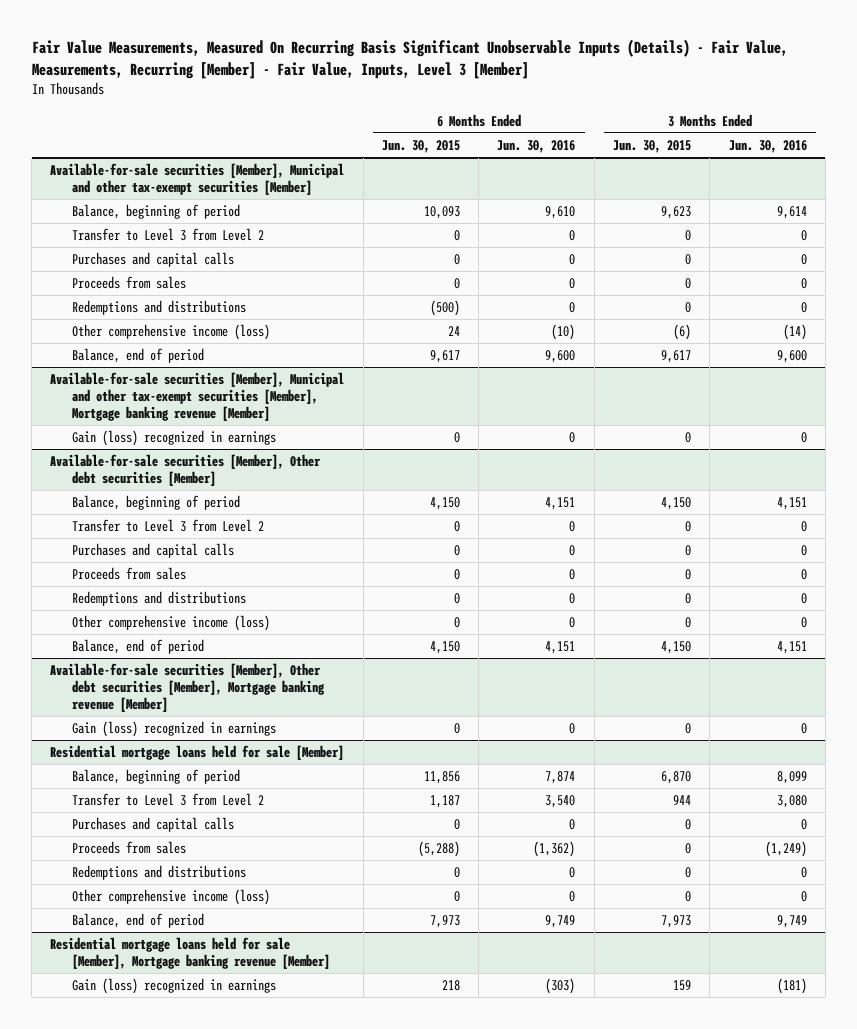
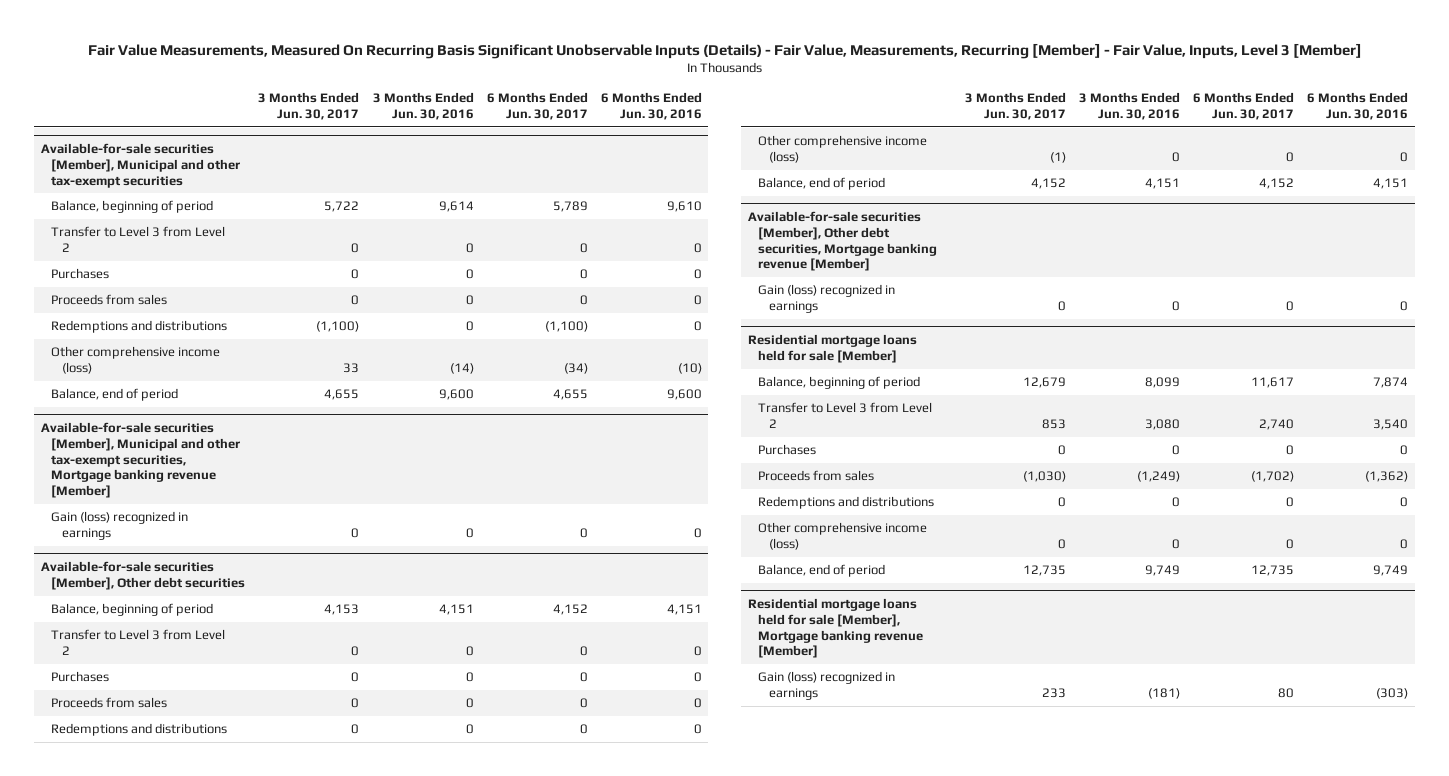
[381,139,460,153] Jun. 30, 2015 -> none
[613,139,692,153] Jun. 30, 2015 -> none
none -> [258,92,360,121] 3 Months Ended Jun. 30, 2017
none -> [486,92,588,121] 6 Months Ended Jun. 30, 2017
[50,163,345,196] Available-for-sale securities [Member], Municipal and other tax-exempt securities [Member] -> [40,143,241,188] Available-for-sale securities [Member], Municipal and other tax-exempt securities
[71,252,234,268] Purchases and capital calls -> [51,268,110,280] Purchases
[50,372,345,421] Available-for-sale securities [Member], Municipal and other tax-exempt securities [Member], Mortgage banking revenue [Member] -> [40,422,241,499] Available-for-sale securities [Member], Municipal and other tax-exempt securities, Mortgage banking revenue [Member]
[50,454,322,487] Available-for-sale securities [Member], Other debt securities [Member] -> [40,561,246,590] Available-for-sale securities [Member], Other debt securities
[71,543,234,559] Purchases and capital calls -> [51,671,110,683] Purchases
[50,663,325,712] Available-for-sale securities [Member], Other debt securities [Member], Mortgage banking revenue [Member] -> [747,211,938,272] Available-for-sale securities [Member], Other debt securities, Mortgage banking revenue [Member]
[71,817,234,833] Purchases and capital calls -> [758,444,817,456] Purchases

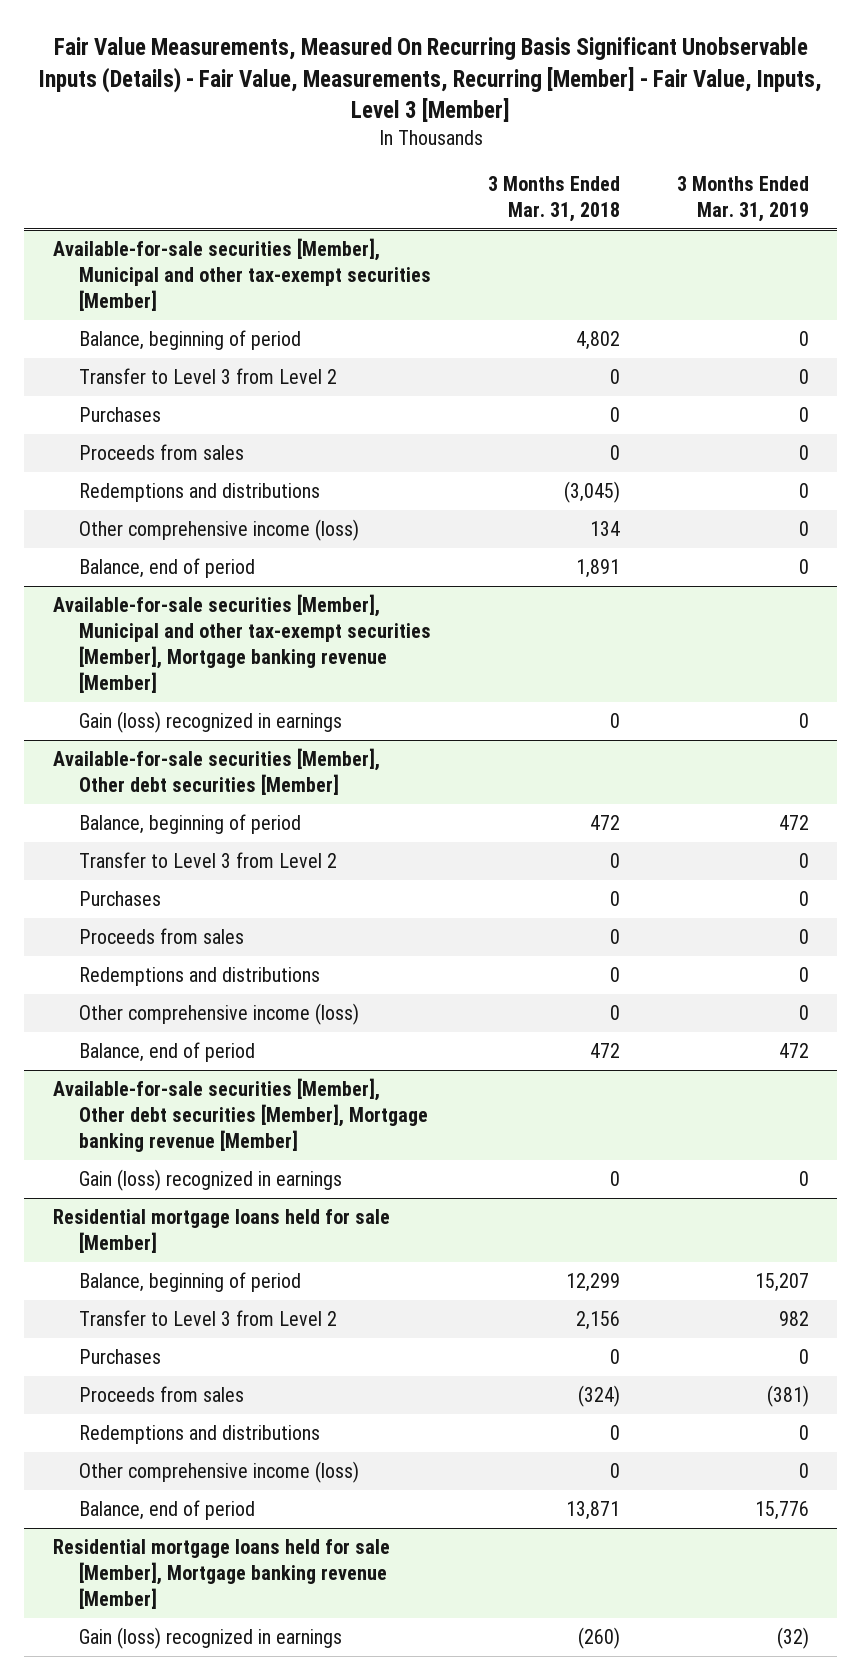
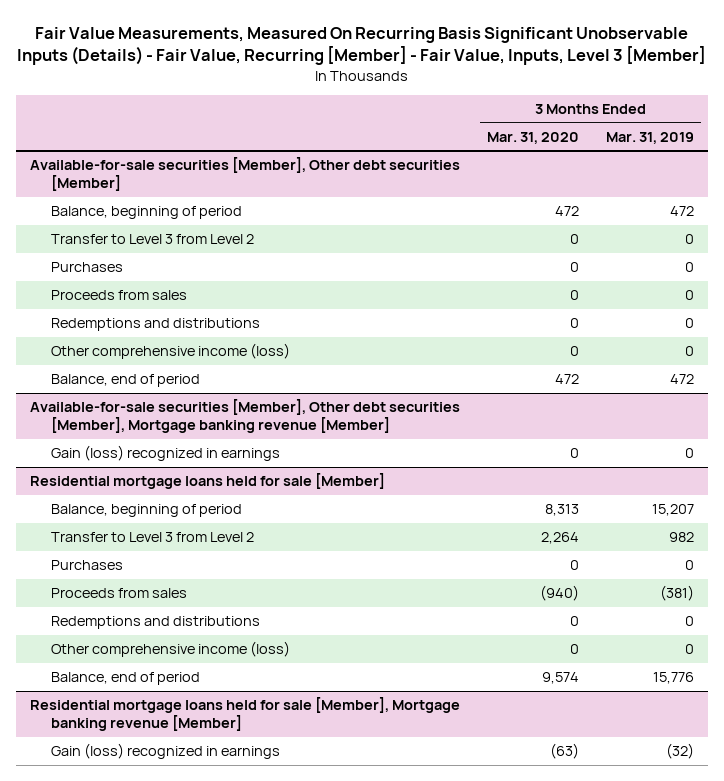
[38,37,822,122] Fair Value Measurements, Measured On Recurring Basis Significant Unobservable Inputs (Details) - Fair Value, Measurements, Recurring [Member] - Fair Value, Inputs, Level 3 [Member] -> [17,26,707,66] Fair Value Measurements, Measured On Recurring Basis Significant Unobservable Inputs (Details) - Fair Value, Recurring [Member] - Fair Value, Inputs, Level 3 [Member]
[487,176,620,223] 3 Months Ended Mar. 31, 2018 -> none
none -> [487,131,580,144] Mar. 31, 2020
[52,238,432,312] Available-for-sale securities [Member], Municipal and other tax-exempt securities [Member] -> none
[79,330,302,351] Balance, beginning of period -> none
[79,368,338,385] Transfer to Level 3 from Level 2 -> none
[79,407,162,423] Purchases -> none
[79,444,245,461] Proceeds from sales -> none
[79,483,321,503] Redemptions and distributions -> none
[79,519,360,542] Other comprehensive income (loss) -> none
[79,558,256,579] Balance, end of period -> none
[52,594,432,694] Available-for-sale securities [Member], Municipal and other tax-exempt securities [Member], Mortgage banking revenue [Member] -> none
[79,711,343,734] Gain (loss) recognized in earnings -> none

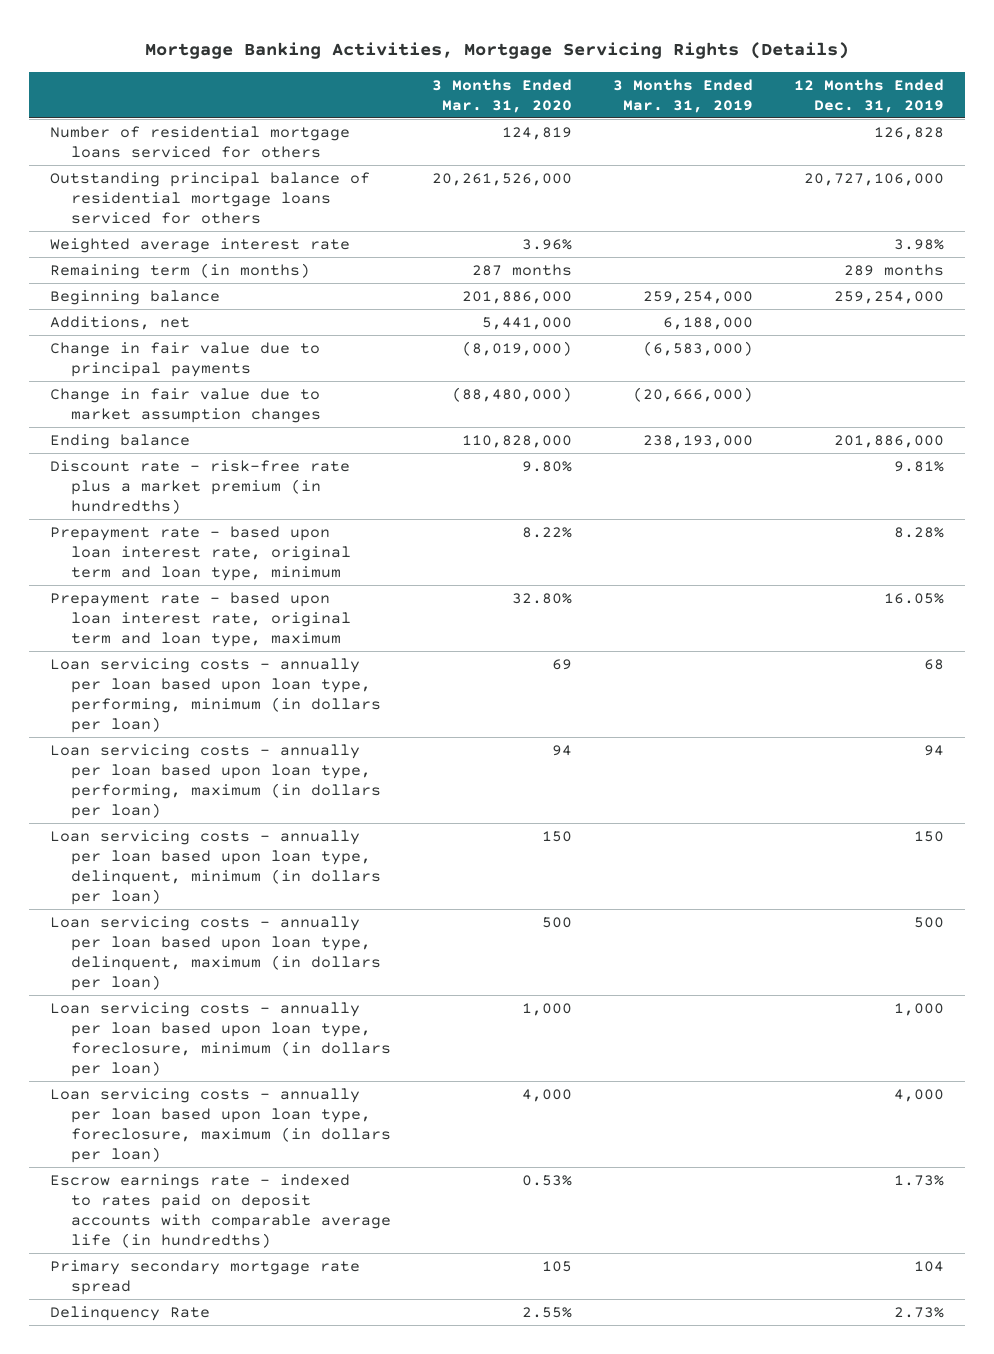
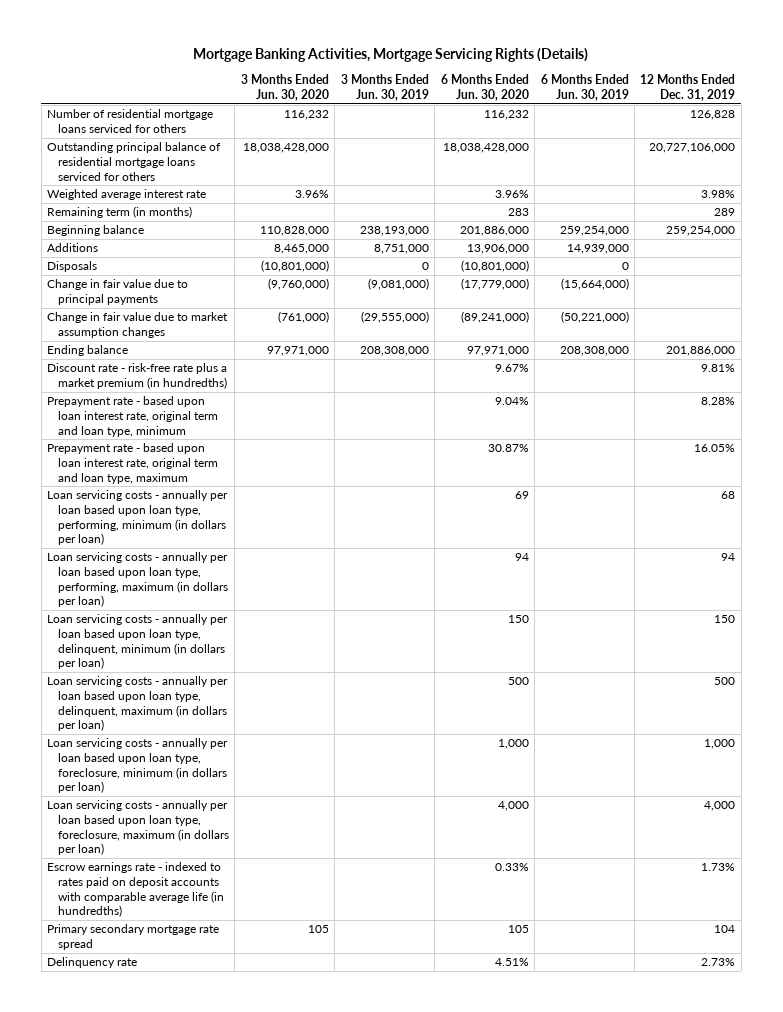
[432,78,573,113] 3 Months Ended Mar. 31, 2020 -> none
[613,78,754,113] 3 Months Ended Mar. 31, 2019 -> none
none -> [240,74,329,102] 3 Months Ended Jun. 30, 2020
none -> [340,74,429,102] 3 Months Ended Jun. 30, 2019
none -> [440,74,529,102] 6 Months Ended Jun. 30, 2020
none -> [540,74,629,102] 6 Months Ended Jun. 30, 2019
[844,263,945,276] 289 months -> [714,208,736,217] 289
[49,315,190,330] Additions, net -> [47,243,99,253] Additions
none -> [47,261,98,273] Disposals
[49,1305,210,1321] Delinquency Rate -> [47,957,138,969] Delinquency rate

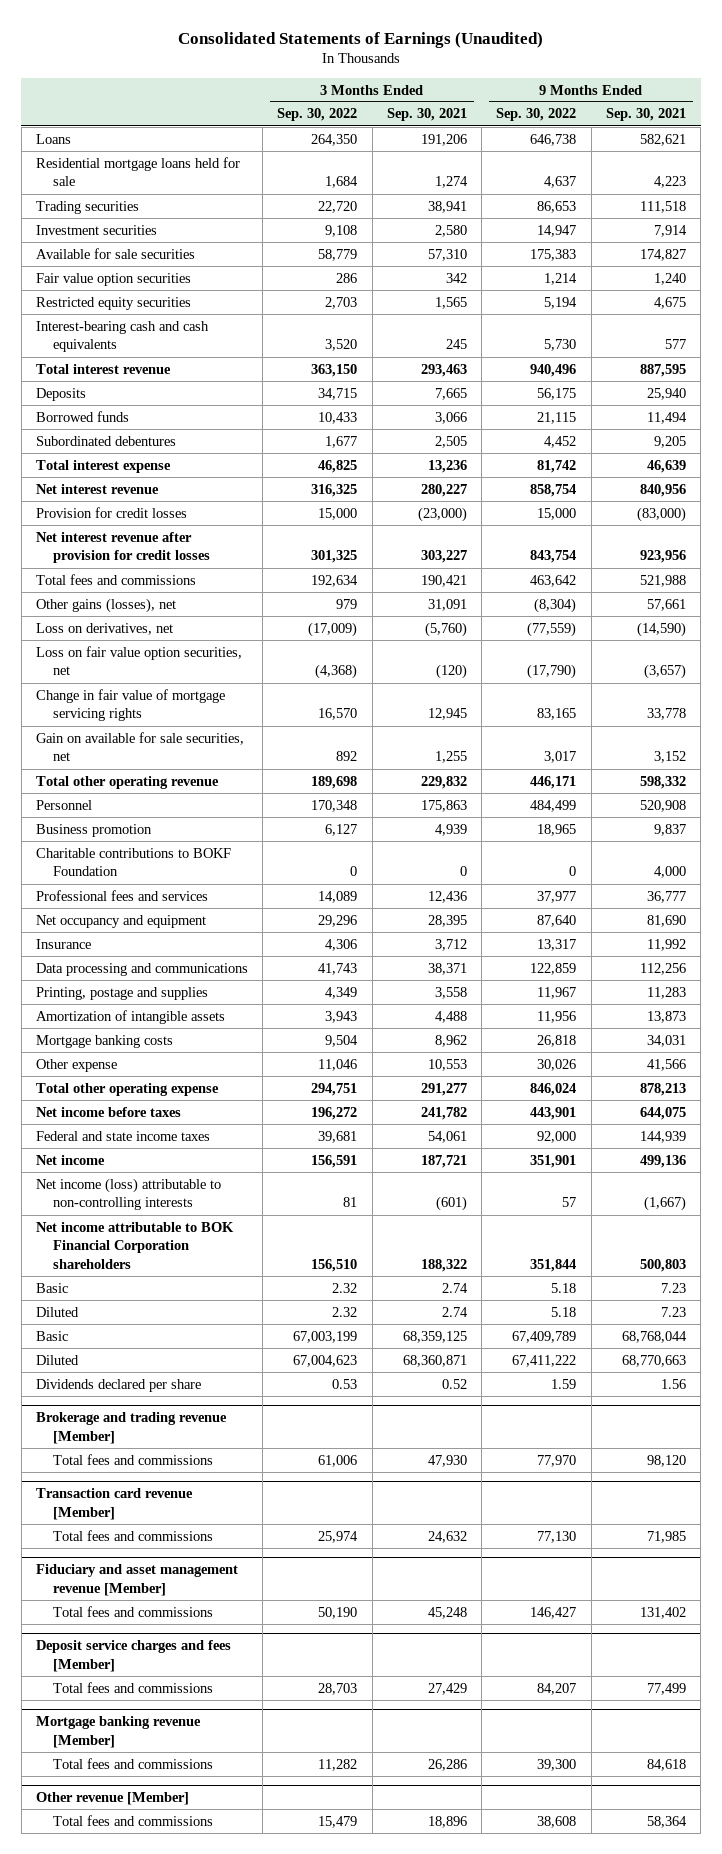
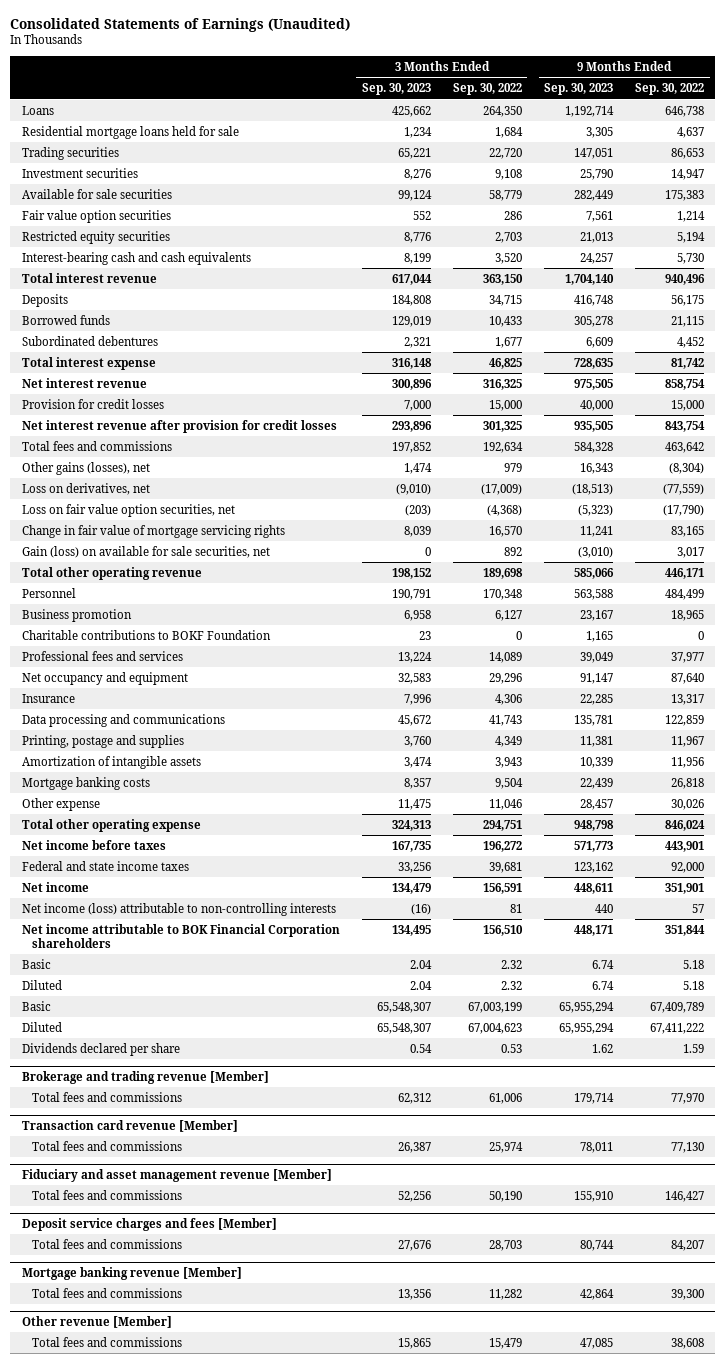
[386,108,467,122] Sep. 30, 2021 -> none
[605,108,686,122] Sep. 30, 2021 -> none
none -> [361,83,431,96] Sep. 30, 2023
none -> [544,83,614,96] Sep. 30, 2023
[35,731,244,762] Gain on available for sale securities, net -> [21,545,270,558] Gain (loss) on available for sale securities, net

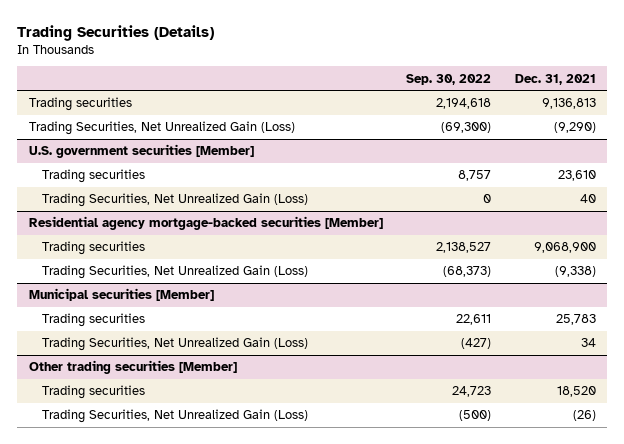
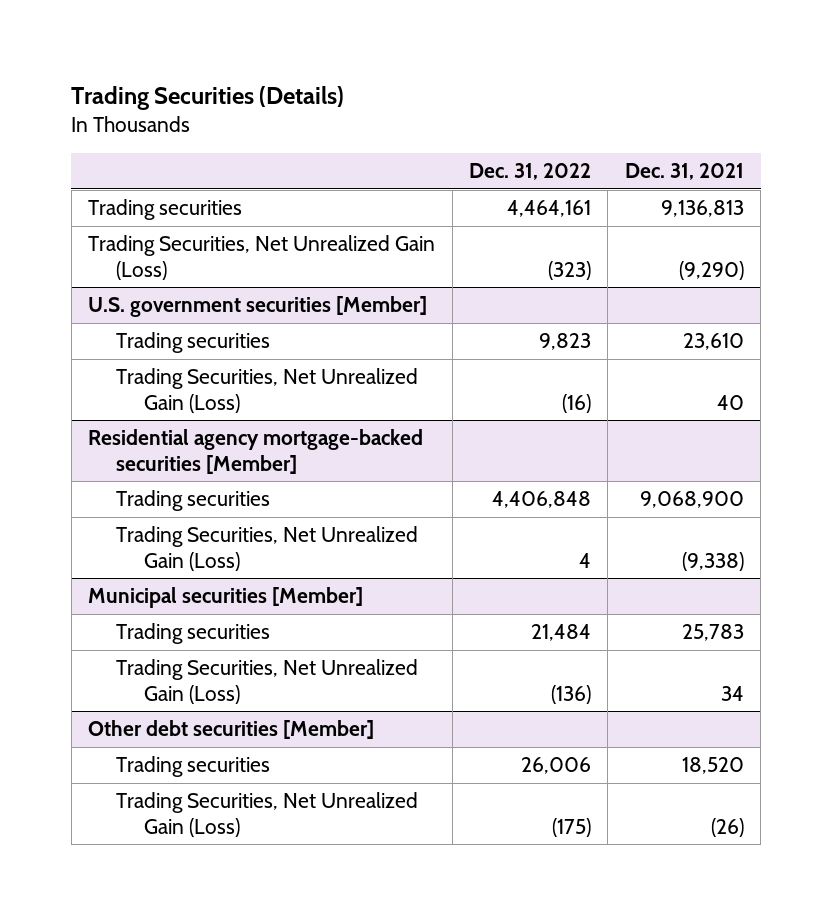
[406,73,492,85] Sep. 30, 2022 -> none
none -> [468,163,591,181] Dec. 31, 2022
[28,360,237,375] Other trading securities [Member] -> [88,720,375,740] Other debt securities [Member]

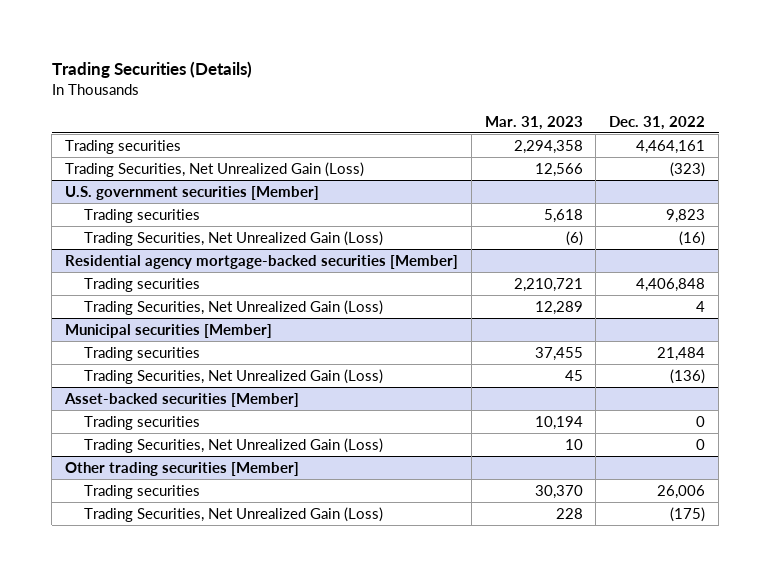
[624,163,744,181] Dec. 31, 2021 -> none
none -> [484,115,583,130] Mar. 31, 2023
none -> [63,392,299,407] Asset-backed securities [Member]
none -> [84,415,201,430] Trading securities
none -> [84,437,384,453] Trading Securities, Net Unrealized Gain (Loss)
[88,720,375,740] Other debt securities [Member] -> [64,461,299,476] Other trading securities [Member]

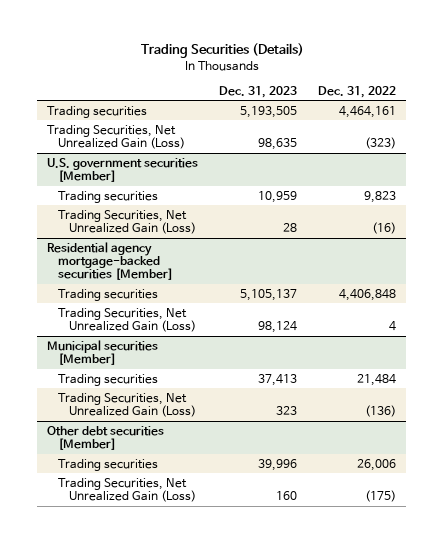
[484,115,583,130] Mar. 31, 2023 -> none
none -> [219,85,298,98] Dec. 31, 2023
[63,392,299,407] Asset-backed securities [Member] -> none
[84,415,201,430] Trading securities -> none
[84,437,384,453] Trading Securities, Net Unrealized Gain (Loss) -> none
[64,461,299,476] Other trading securities [Member] -> [47,425,165,451] Other debt securities [Member]

